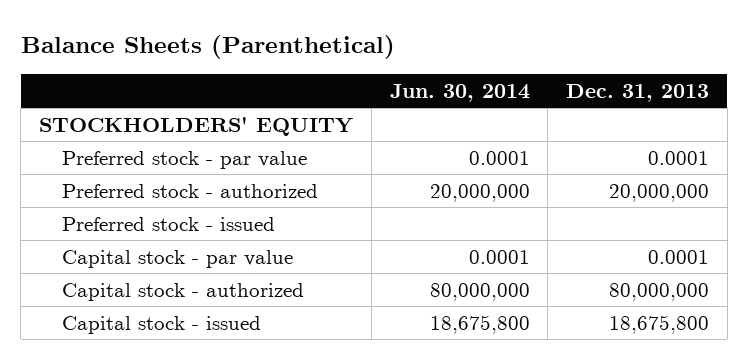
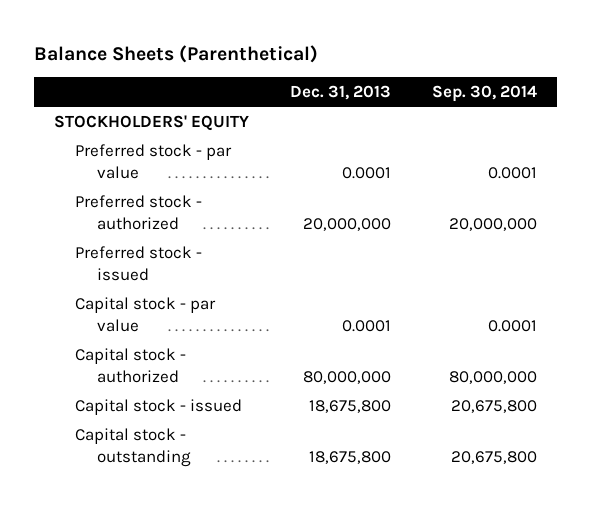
[389,83,530,102] Jun. 30, 2014 -> none
none -> [431,85,537,103] Sep. 30, 2014
none -> [75,428,191,467] Capital stock - outstanding

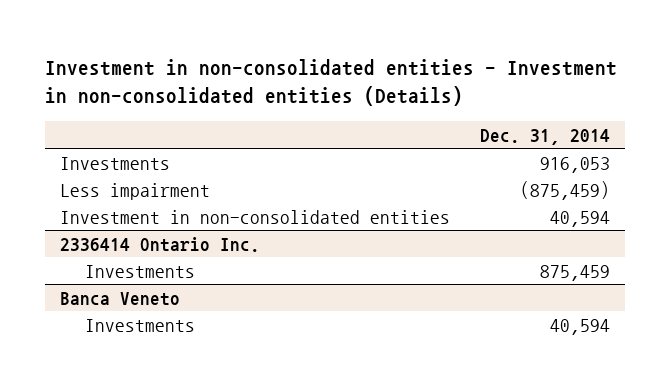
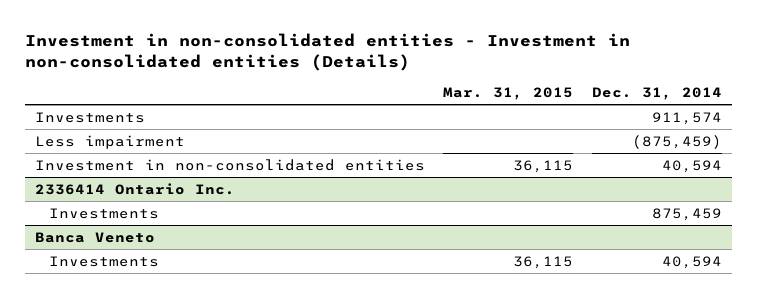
none -> [443,86,574,100] Mar. 31, 2015
[539,156,610,173] 916,053 -> [652,111,723,125] 911,574

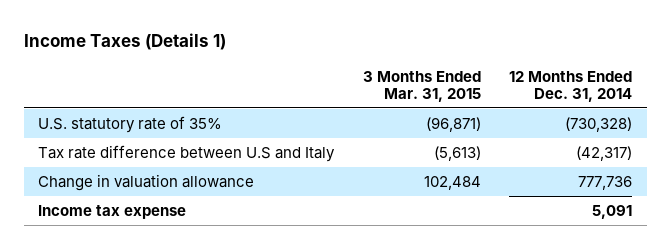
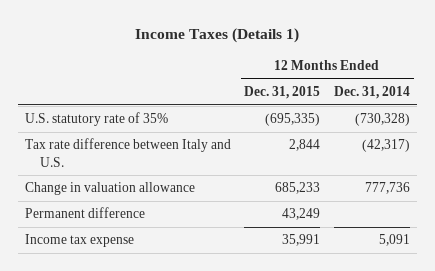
[362,70,481,102] 3 Months Ended Mar. 31, 2015 -> none
none -> [244,86,321,100] Dec. 31, 2015
[38,144,336,162] Tax rate difference between U.S and Italy -> [24,138,231,167] Tax rate difference between Italy and U.S.
none -> [24,207,145,219] Permanent difference

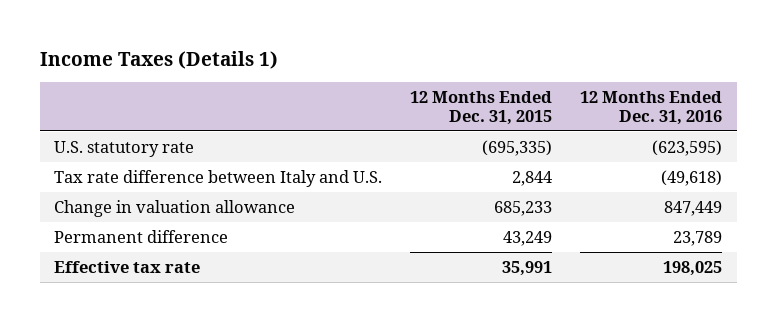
[334,86,411,100] Dec. 31, 2014 -> none
none -> [580,91,723,126] 12 Months Ended Dec. 31, 2016
[24,112,168,127] U.S. statutory rate of 35% -> [54,140,195,157] U.S. statutory rate
[24,234,134,248] Income tax expense -> [54,260,201,273] Effective tax rate

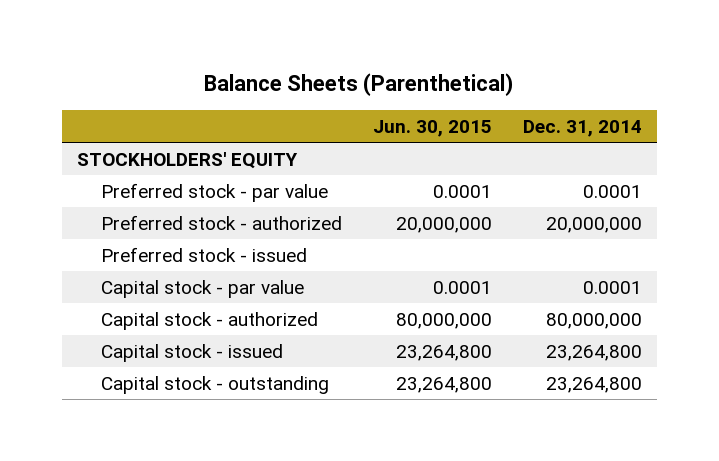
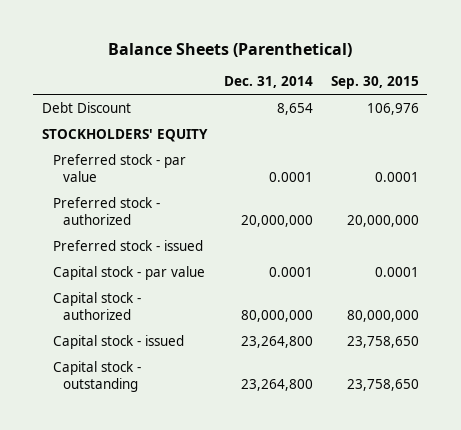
[372,119,492,137] Jun. 30, 2015 -> none
none -> [330,76,419,90] Sep. 30, 2015
none -> [42,101,132,113] Debt Discount

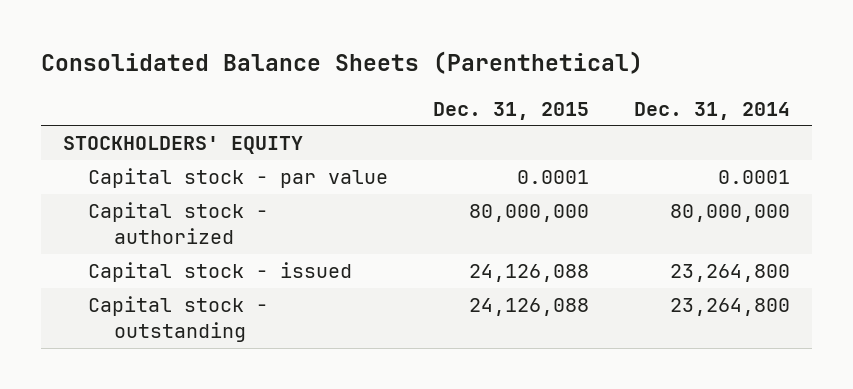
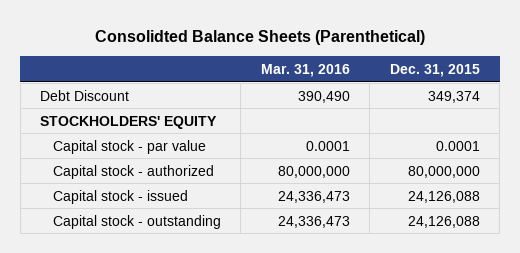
[40,51,643,75] Consolidated Balance Sheets (Parenthetical) -> [95,30,426,46] Consolidted Balance Sheets (Parenthetical)
[633,101,790,120] Dec. 31, 2014 -> none
none -> [260,63,350,77] Mar. 31, 2016
none -> [40,89,130,101] Debt Discount

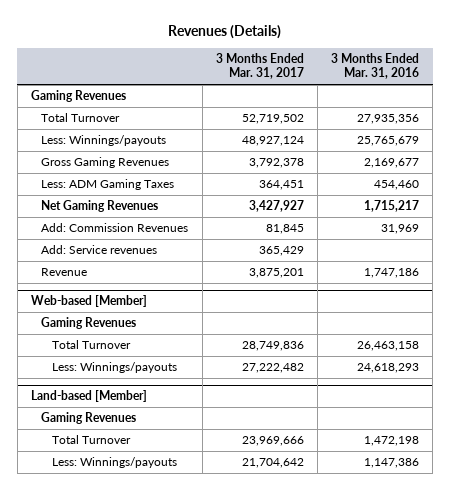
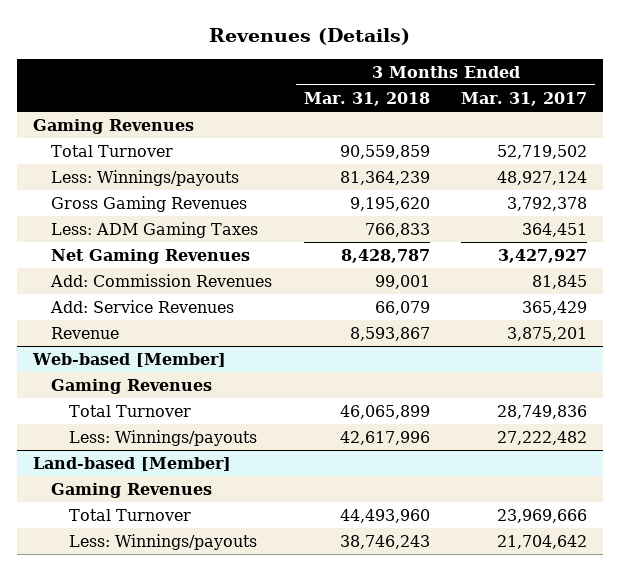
[330,53,419,80] 3 Months Ended Mar. 31, 2016 -> none
none -> [303,91,430,106] Mar. 31, 2018
[41,245,158,255] Add: Service revenues -> [49,300,234,314] Add: Service Revenues

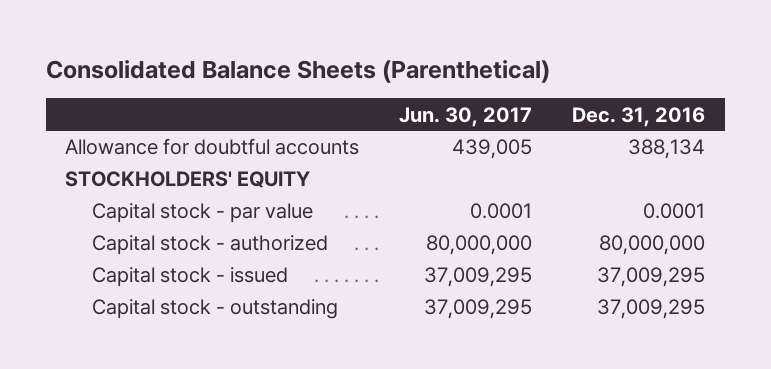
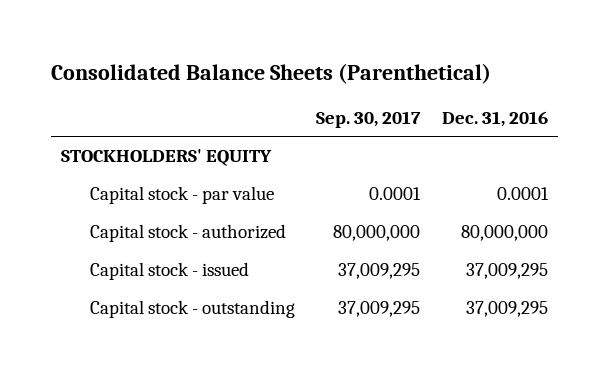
[399,106,533,127] Jun. 30, 2017 -> none
none -> [316,110,422,128] Sep. 30, 2017
[65,138,360,156] Allowance for doubtful accounts -> none

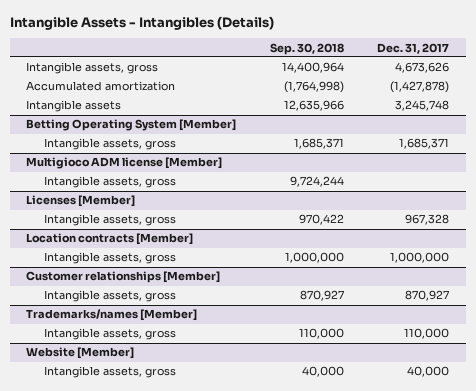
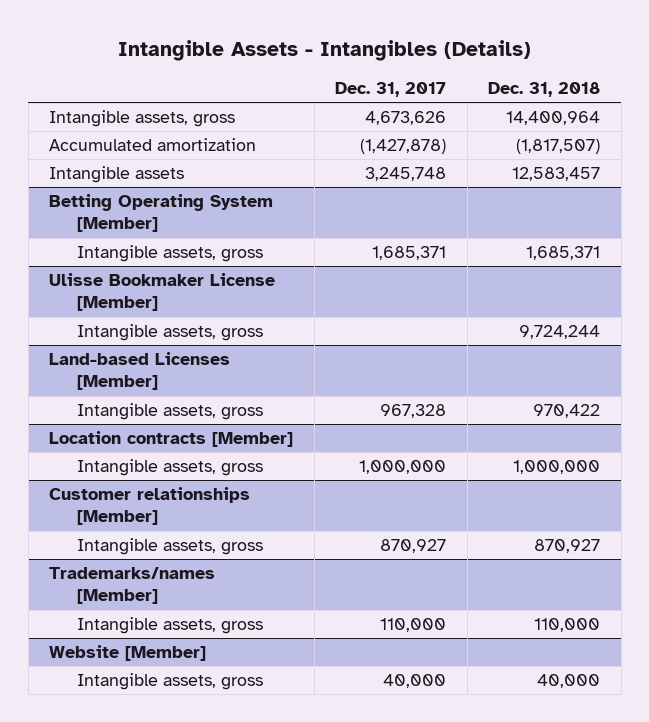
[269,42,344,55] Sep. 30, 2018 -> none
none -> [488,81,601,97] Dec. 31, 2018
[26,157,223,170] Multigioco ADM license [Member] -> none
none -> [49,273,276,312] Ulisse Bookmaker License [Member]
[26,195,136,208] Licenses [Member] -> [49,352,231,391] Land-based Licenses [Member]

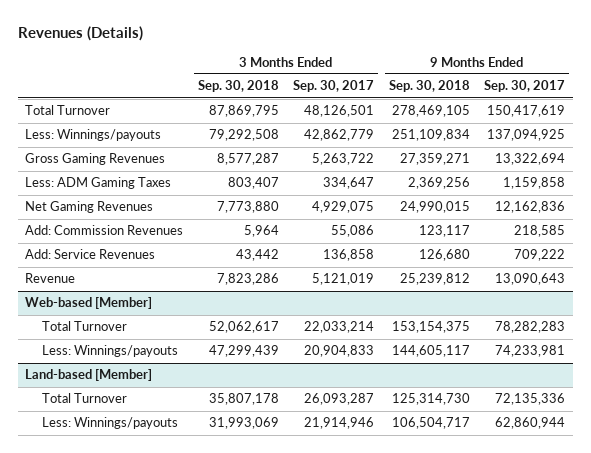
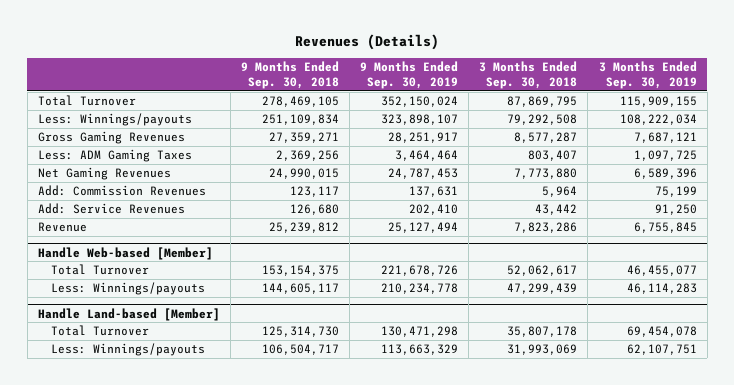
[293,80,375,93] Sep. 30, 2017 -> none
[484,80,566,93] Sep. 30, 2017 -> none
none -> [360,61,459,90] 9 Months Ended Sep. 30, 2019
none -> [598,61,697,90] 3 Months Ended Sep. 30, 2019
[25,297,153,310] Web-based [Member] -> [37,246,213,260] Handle Web-based [Member]
[25,369,153,382] Land-based [Member] -> [37,307,220,321] Handle Land-based [Member]

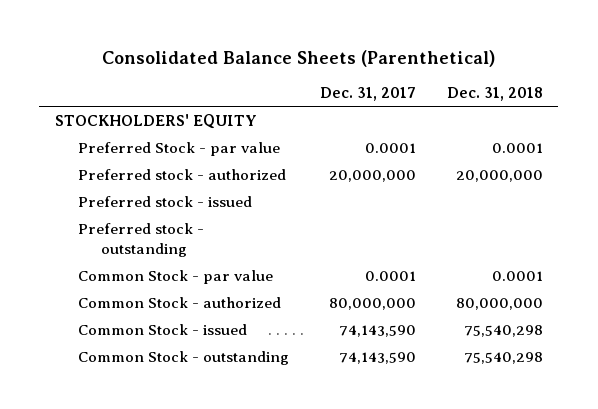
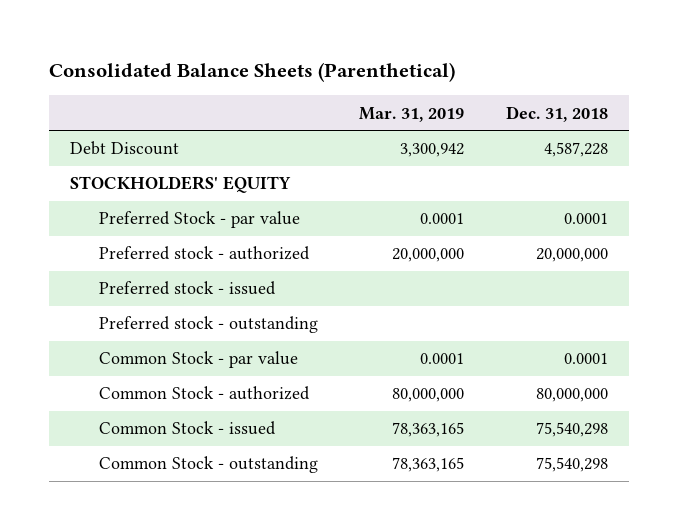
[319,87,416,102] Dec. 31, 2017 -> none
none -> [359,106,465,122] Mar. 31, 2019
none -> [70,141,180,156] Debt Discount

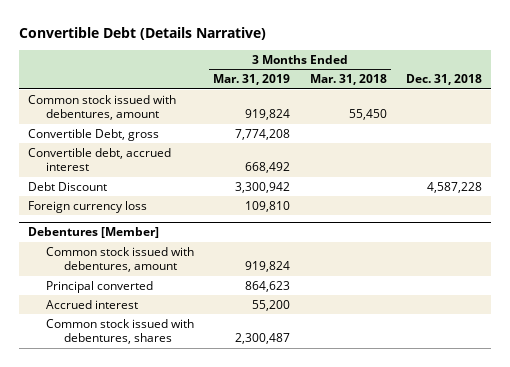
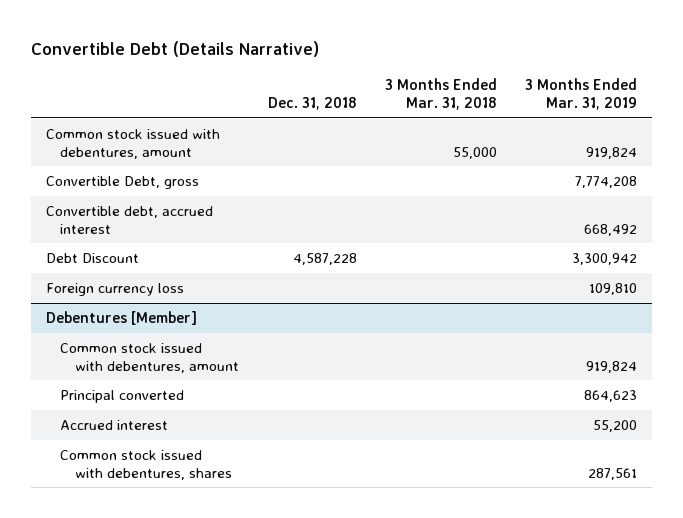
[348,109,387,121] 55,450 -> [452,146,497,159] 55,000
[235,333,291,345] 2,300,487 -> [588,467,638,480] 287,561

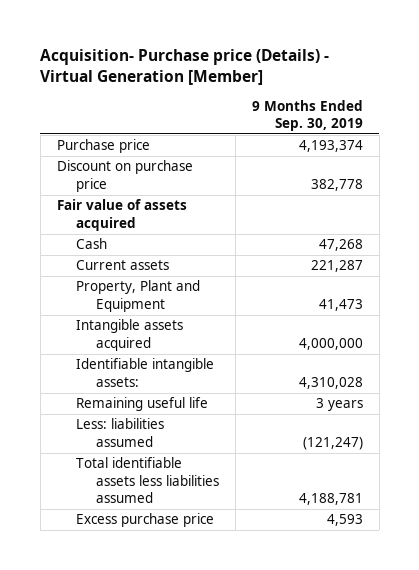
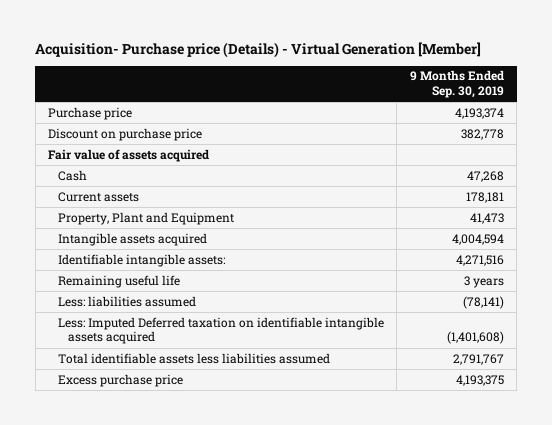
[310,260,363,273] 221,287 -> [465,191,504,203] 178,181
[298,337,363,350] 4,000,000 -> [451,233,504,245] 4,004,594
[298,376,363,389] 4,310,028 -> [455,254,504,266] 4,271,516
[302,436,363,450] (121,247) -> [462,295,504,309] (78,141)
none -> [57,316,384,345] Less: Imputed Deferred taxation on identifiable intangible assets acquired
[298,493,363,506] 4,188,781 -> [452,353,504,365] 2,791,767
[326,514,363,527] 4,593 -> [455,374,504,386] 4,193,375

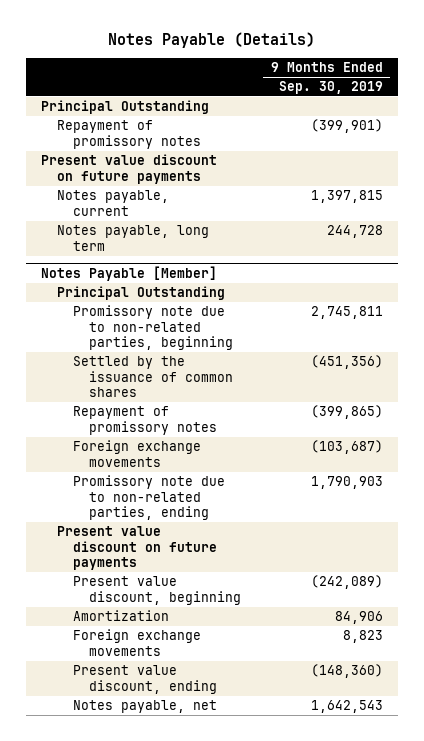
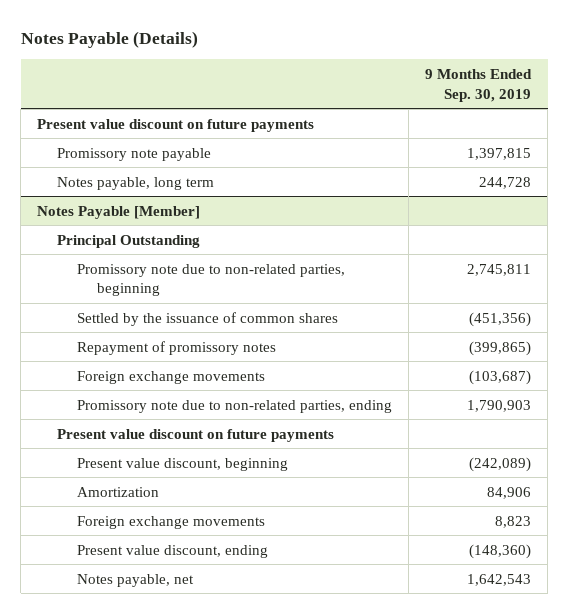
[41,100,210,115] Principal Outstanding -> none
[56,120,201,149] Repayment of promissory notes -> none
[56,190,169,216] Notes payable, current -> [57,147,212,161] Promissory note payable

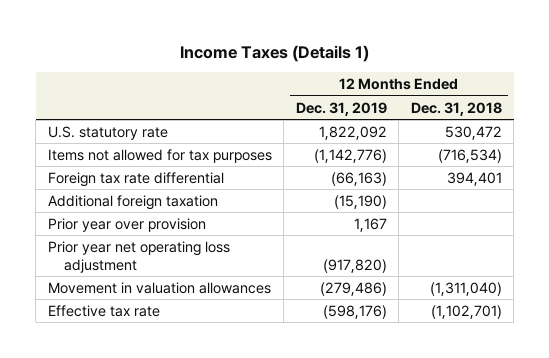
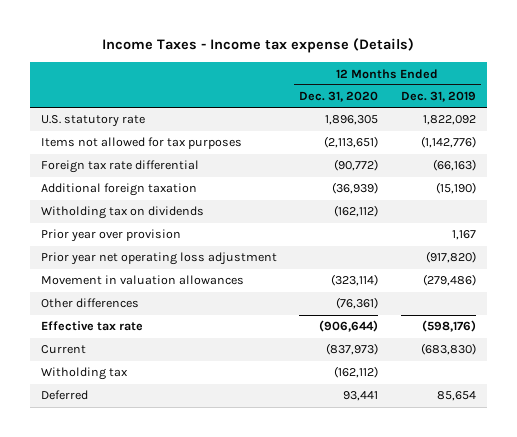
[179,44,369,62] Income Taxes (Details 1) -> [102,38,415,54] Income Taxes - Income tax expense (Details)
[410,101,502,116] Dec. 31, 2018 -> none
none -> [299,91,379,103] Dec. 31, 2020
none -> [40,206,204,220] Witholding tax on dividends
none -> [40,298,139,309] Other differences
none -> [40,345,86,355] Current
none -> [40,367,128,381] Witholding tax
none -> [40,390,88,401] Deferred

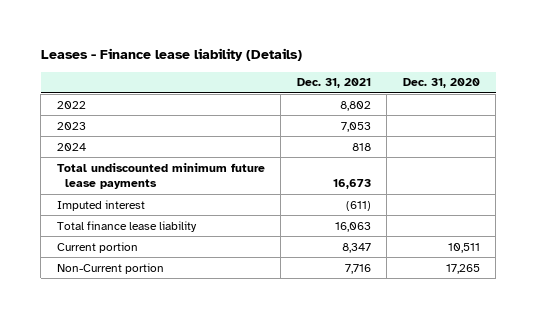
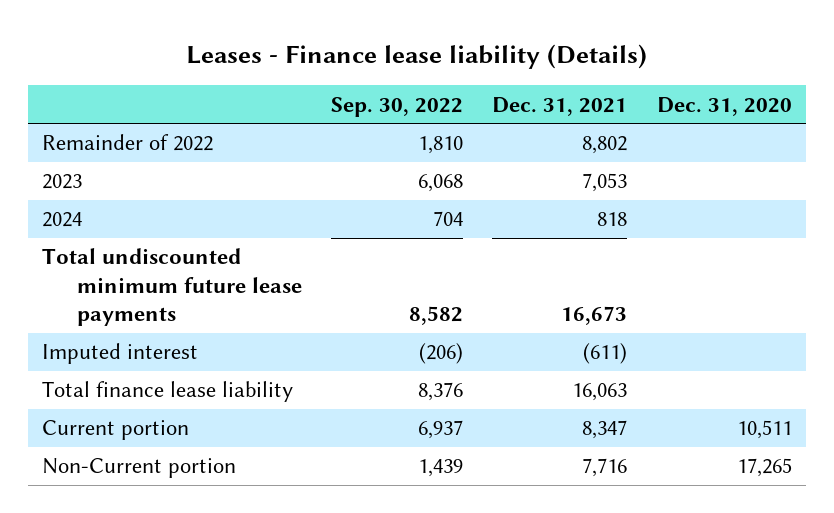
none -> [331,96,464,117] Sep. 30, 2022
[56,100,86,109] 2022 -> [42,134,214,152] Remainder of 2022

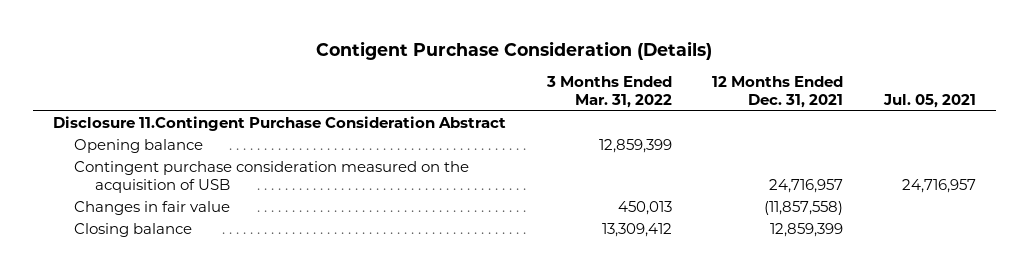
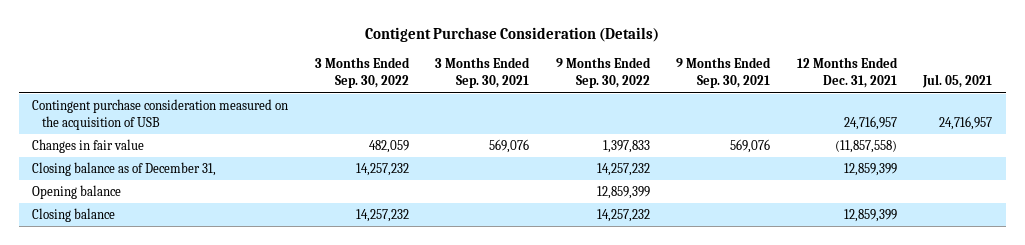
[545,76,672,109] 3 Months Ended Mar. 31, 2022 -> none
none -> [314,57,410,89] 3 Months Ended Sep. 30, 2022
none -> [435,57,531,89] 3 Months Ended Sep. 30, 2021
none -> [555,57,651,89] 9 Months Ended Sep. 30, 2022
none -> [676,57,772,89] 9 Months Ended Sep. 30, 2021
[52,116,506,132] Disclosure 11.Contingent Purchase Consideration Abstract -> none
none -> [32,162,217,177] Closing balance as of December 31,
[73,139,203,154] Opening balance -> [32,185,122,200] Opening balance

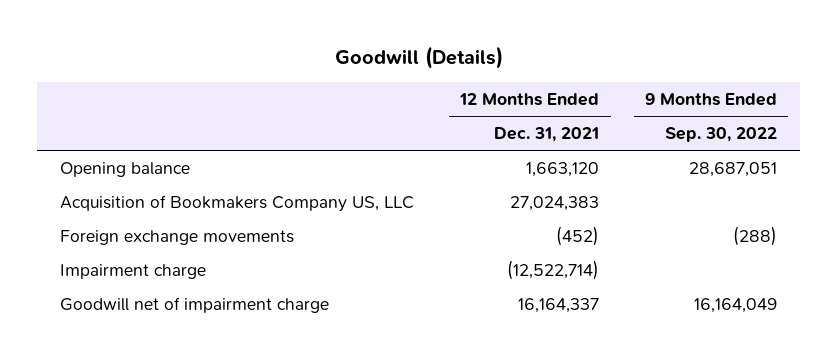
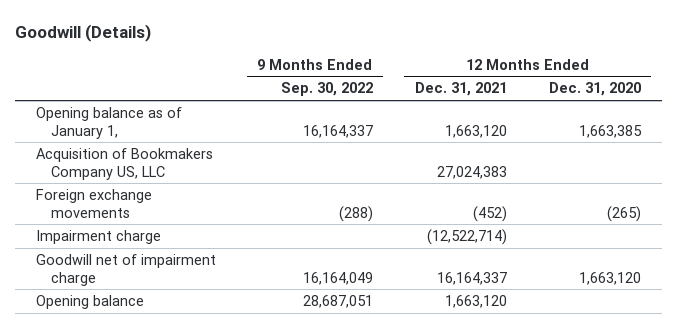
none -> [548,82,641,97] Dec. 31, 2020
none -> [35,107,182,139] Opening balance as of January 1,
[60,162,191,178] Opening balance -> [35,295,144,310] Opening balance

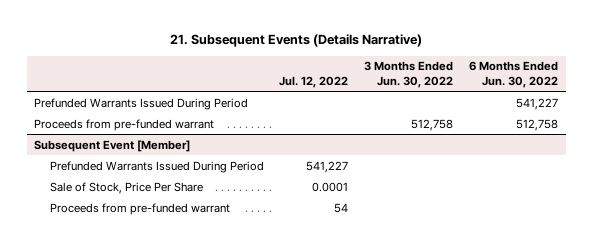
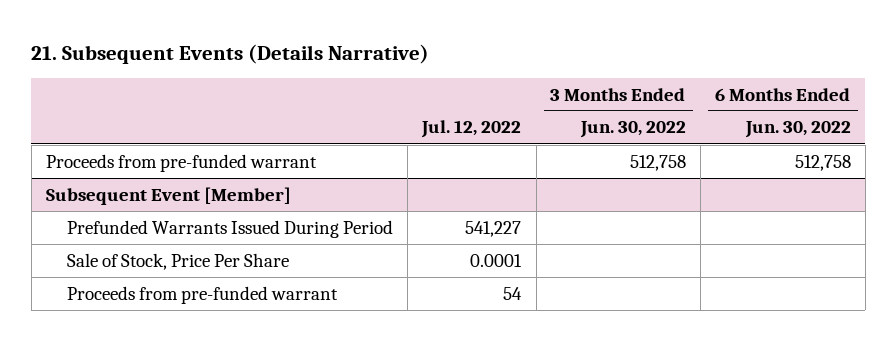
[34,97,249,110] Prefunded Warrants Issued During Period -> none

